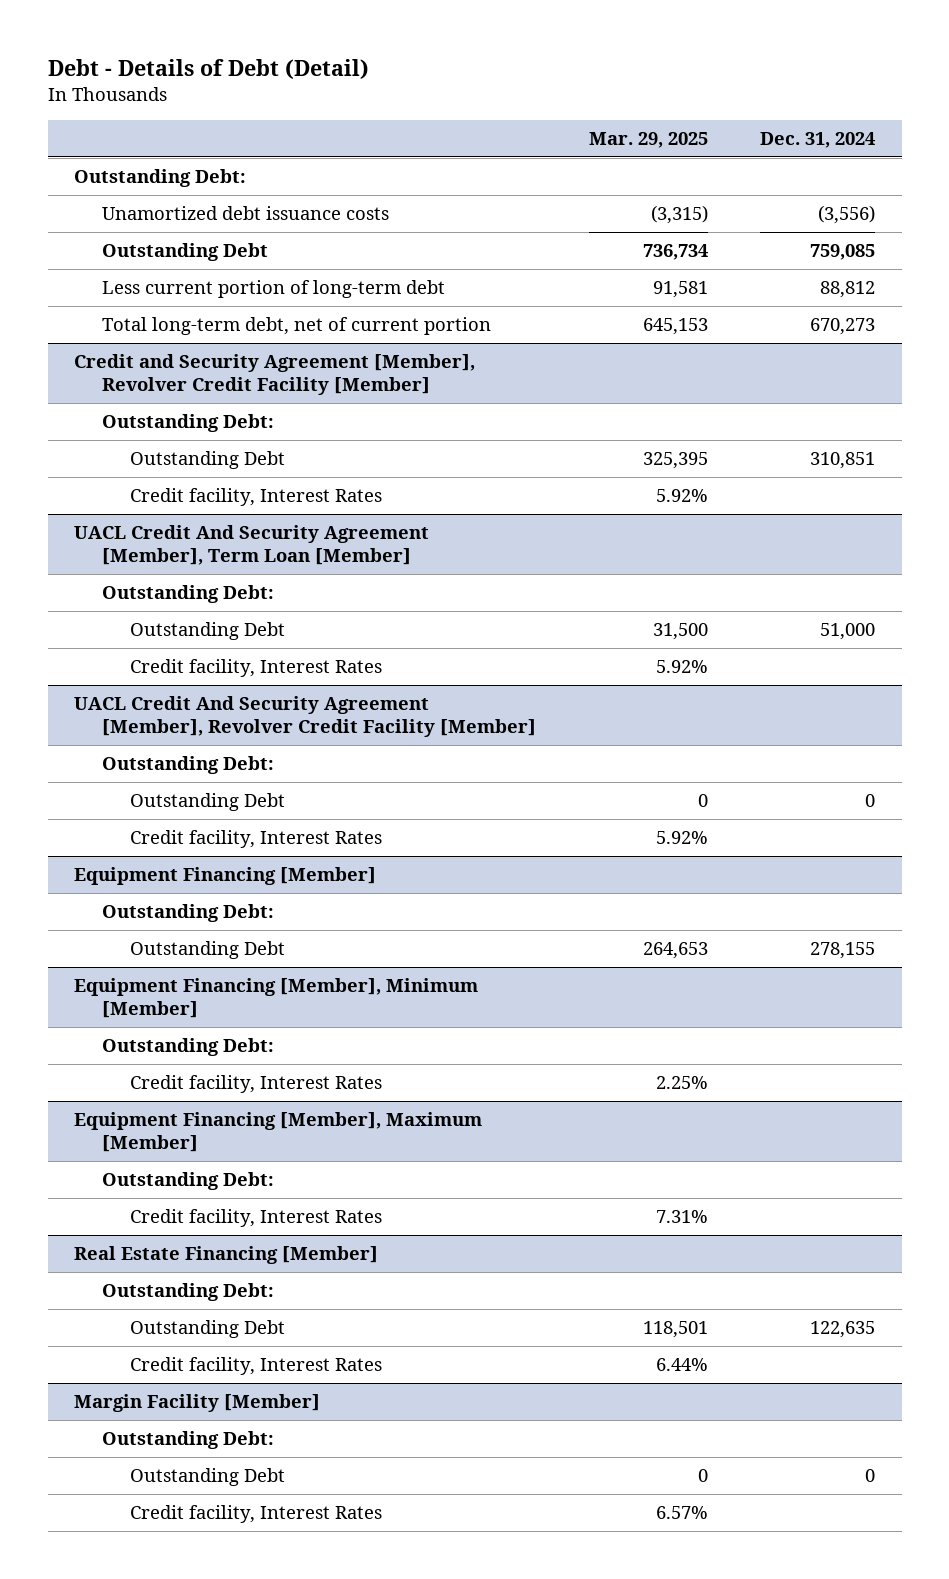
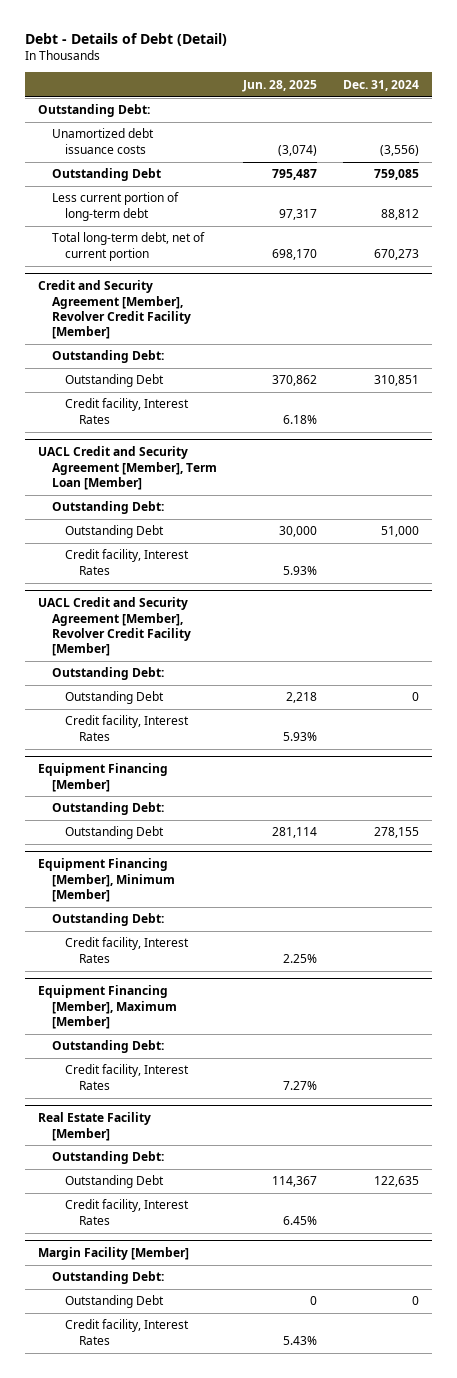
[588,132,708,149] Mar. 29, 2025 -> none
none -> [241,79,317,92] Jun. 28, 2025
[73,525,429,565] UACL Credit And Security Agreement [Member], Term Loan [Member] -> [38,446,217,491] UACL Credit and Security Agreement [Member], Term Loan [Member]
[73,696,536,737] UACL Credit And Security Agreement [Member], Revolver Credit Facility [Member] -> [38,597,191,657] UACL Credit and Security Agreement [Member], Revolver Credit Facility [Member]
[73,1246,378,1265] Real Estate Financing [Member] -> [38,1112,152,1141] Real Estate Facility [Member]

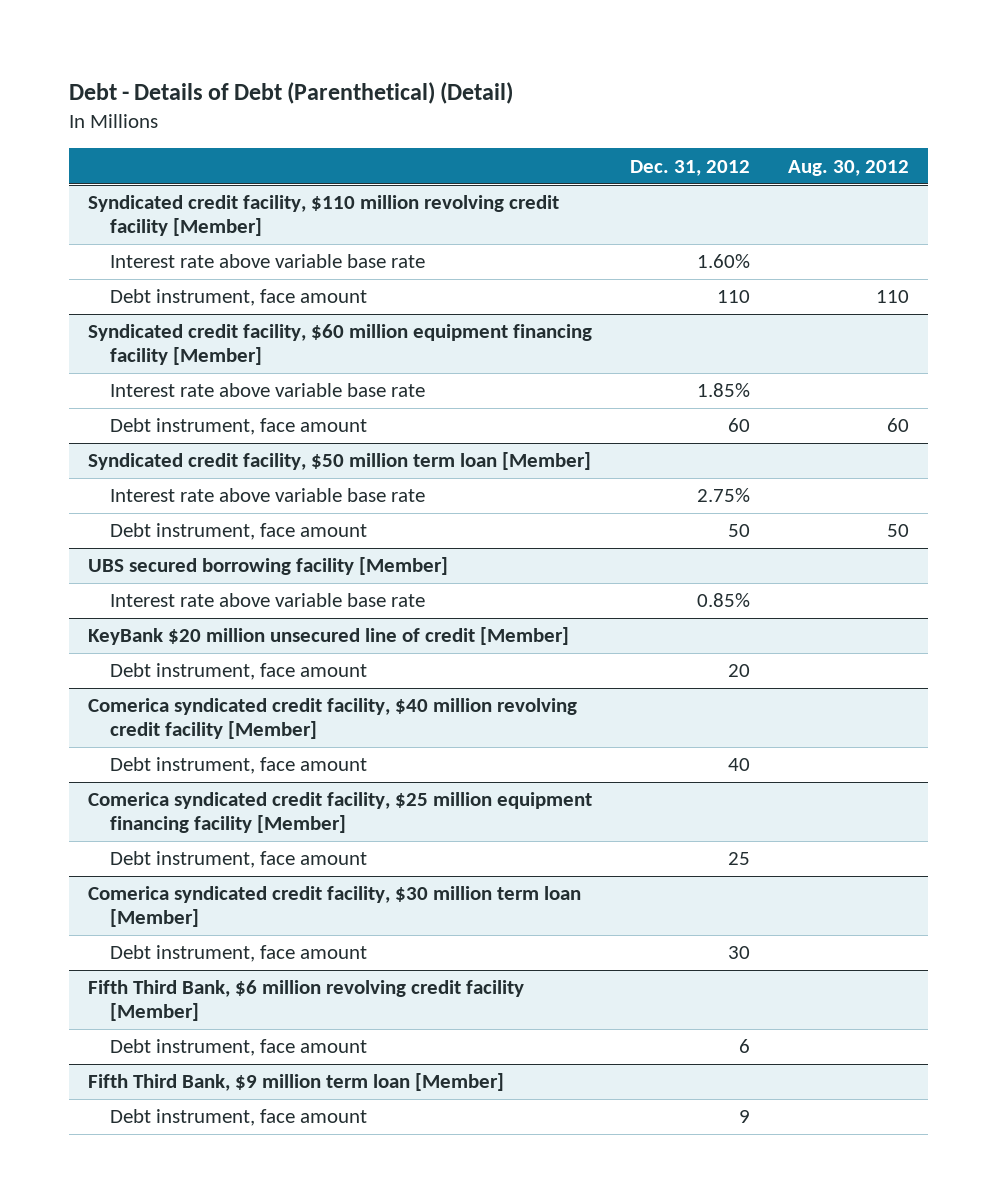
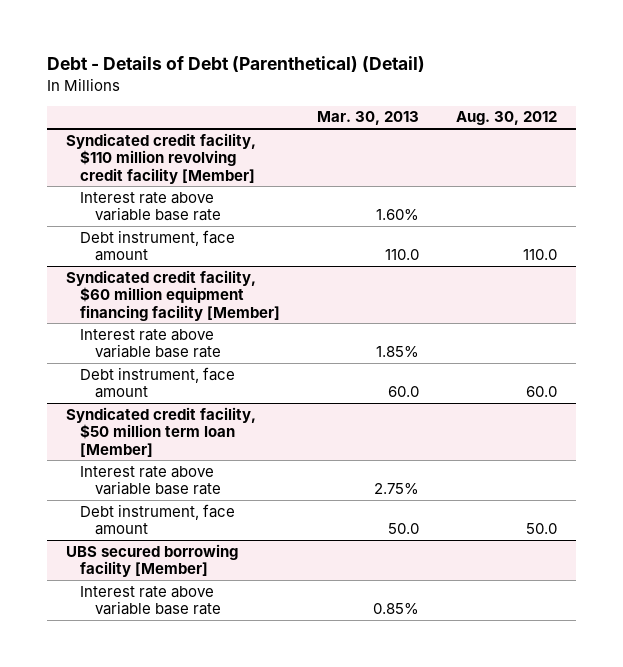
[630,159,751,176] Dec. 31, 2012 -> none
none -> [317,111,420,126] Mar. 30, 2013
[876,290,910,304] 110 -> [523,249,558,261] 110.0
[887,418,910,433] 60 -> [526,386,558,398] 60.0
[887,524,910,538] 50 -> [526,523,558,535] 50.0
[88,627,570,646] KeyBank $20 million unsecured line of credit [Member] -> none
[110,663,368,681] Debt instrument, face amount -> none
[88,698,578,739] Comerica syndicated credit facility, $40 million revolving credit facility [Member] -> none
[110,757,368,775] Debt instrument, face amount -> none
[88,792,593,833] Comerica syndicated credit facility, $25 million equipment financing facility [Member] -> none
[110,851,368,869] Debt instrument, face amount -> none
[88,886,582,927] Comerica syndicated credit facility, $30 million term loan [Member] -> none
[110,945,368,963] Debt instrument, face amount -> none
[88,980,525,1021] Fifth Third Bank, $6 million revolving credit facility [Member] -> none
[110,1039,368,1057] Debt instrument, face amount -> none
[88,1073,505,1092] Fifth Third Bank, $9 million term loan [Member] -> none
[110,1109,368,1127] Debt instrument, face amount -> none

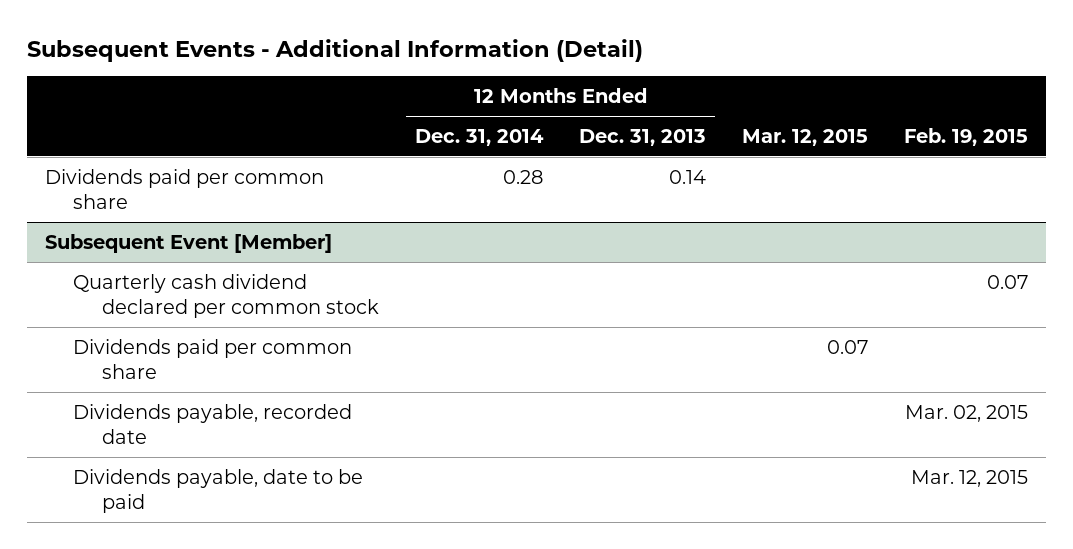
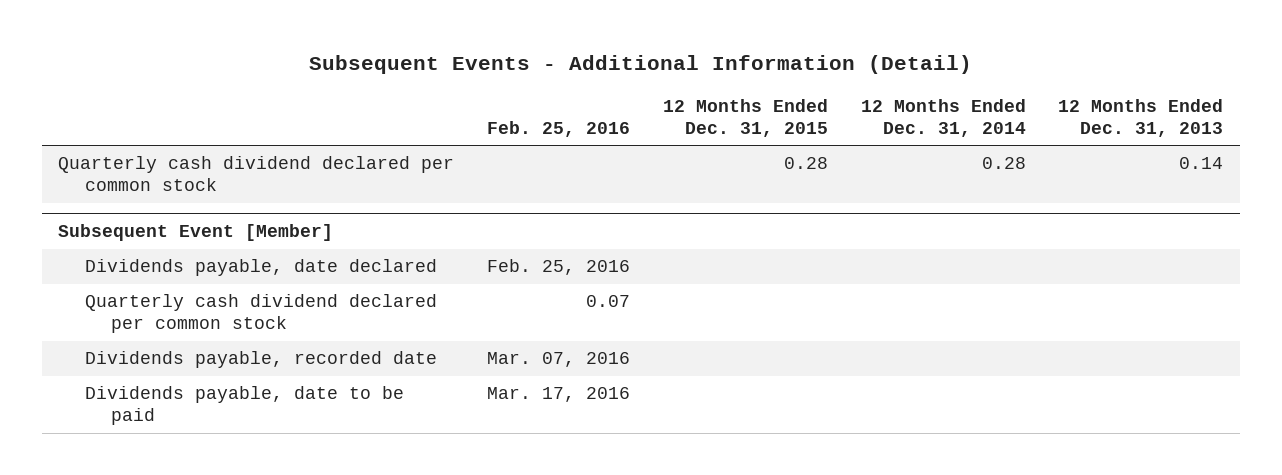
[742,128,869,146] Mar. 12, 2015 -> none
[904,127,1029,146] Feb. 19, 2015 -> none
none -> [487,120,631,137] Feb. 25, 2016
none -> [662,98,828,137] 12 Months Ended Dec. 31, 2015
[44,168,324,209] Dividends paid per common share -> [58,156,455,192] Quarterly cash dividend declared per common stock
none -> [84,259,437,277] Dividends payable, date declared
[73,338,353,379] Dividends paid per common share -> none

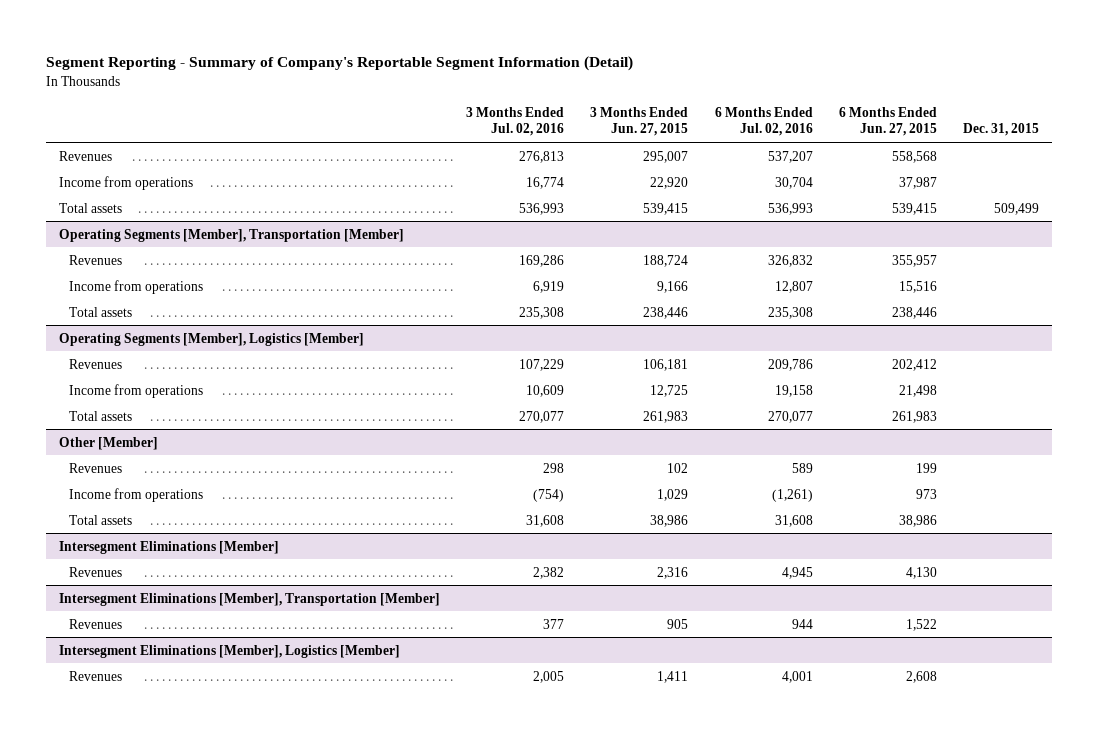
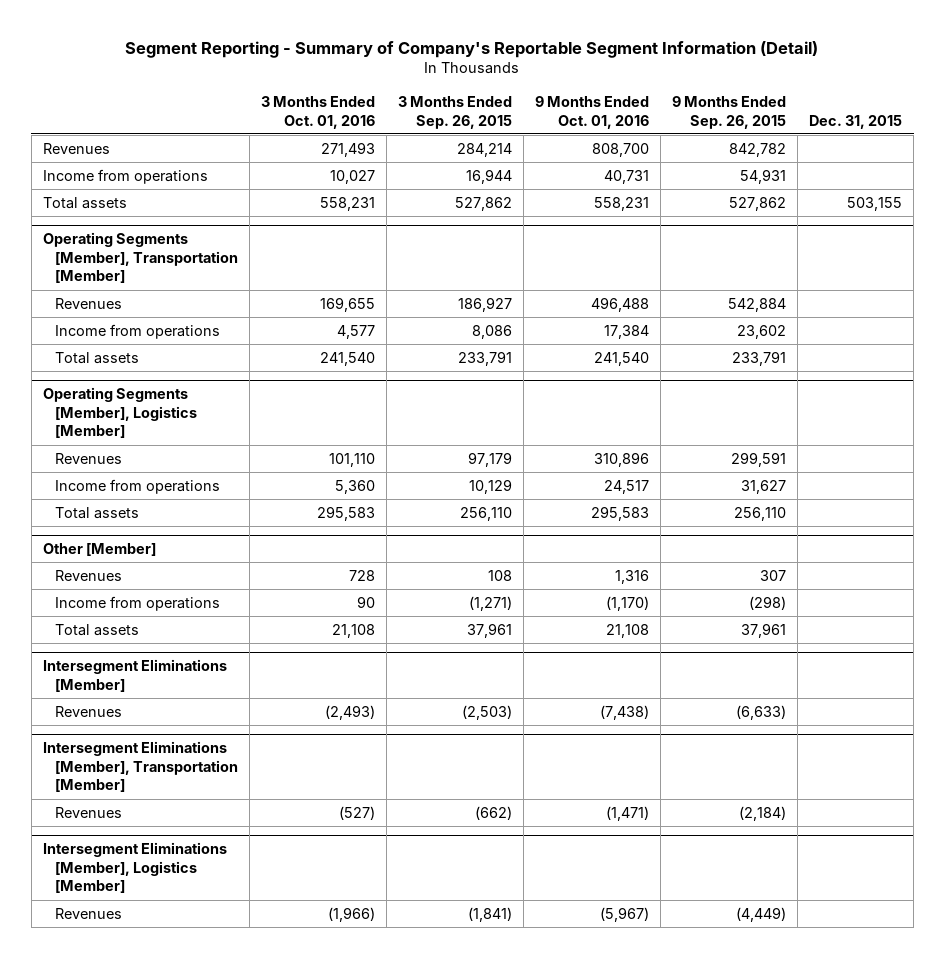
[466,106,565,137] 3 Months Ended Jul. 02, 2016 -> none
[590,106,689,137] 3 Months Ended Jun. 27, 2015 -> none
[714,106,813,137] 6 Months Ended Jul. 02, 2016 -> none
[838,106,937,137] 6 Months Ended Jun. 27, 2015 -> none
none -> [260,95,375,129] 3 Months Ended Oct. 01, 2016
none -> [397,95,512,129] 3 Months Ended Sep. 26, 2015
none -> [534,95,649,129] 9 Months Ended Oct. 01, 2016
none -> [671,95,786,129] 9 Months Ended Sep. 26, 2015
[993,202,1039,215] 509,499 -> [846,196,902,211] 503,155

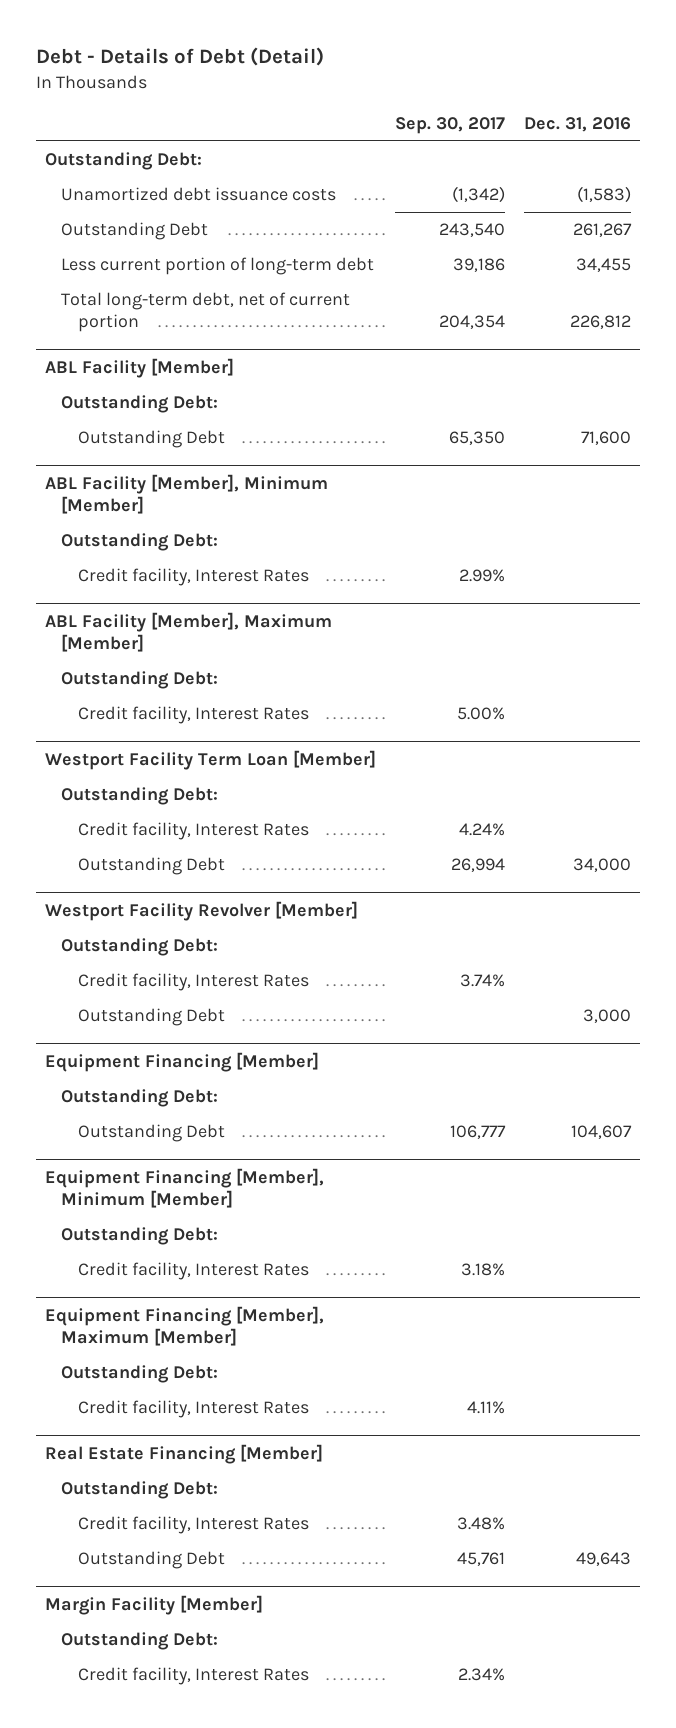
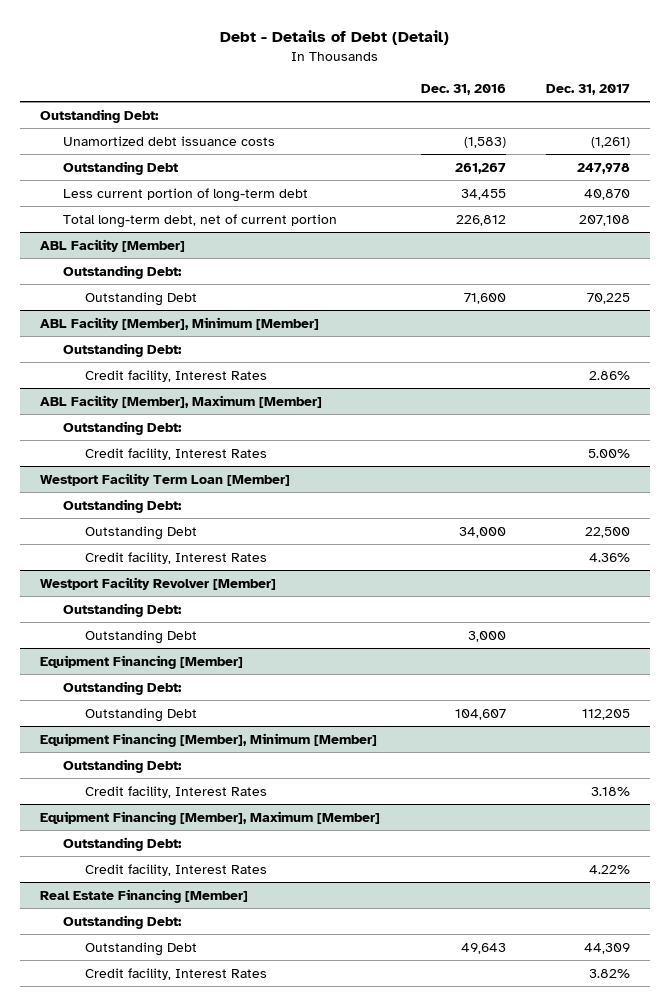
[394,116,505,134] Sep. 30, 2017 -> none
none -> [545,84,630,96] Dec. 31, 2017
[78,822,310,841] Credit facility, Interest Rates -> [85,551,268,564] Credit facility, Interest Rates
[78,973,310,992] Credit facility, Interest Rates -> none
[44,1595,263,1616] Margin Facility [Member] -> none
[61,1632,219,1651] Outstanding Debt: -> none
[78,1667,310,1686] Credit facility, Interest Rates -> none
[78,1516,310,1535] Credit facility, Interest Rates -> [85,967,268,980] Credit facility, Interest Rates

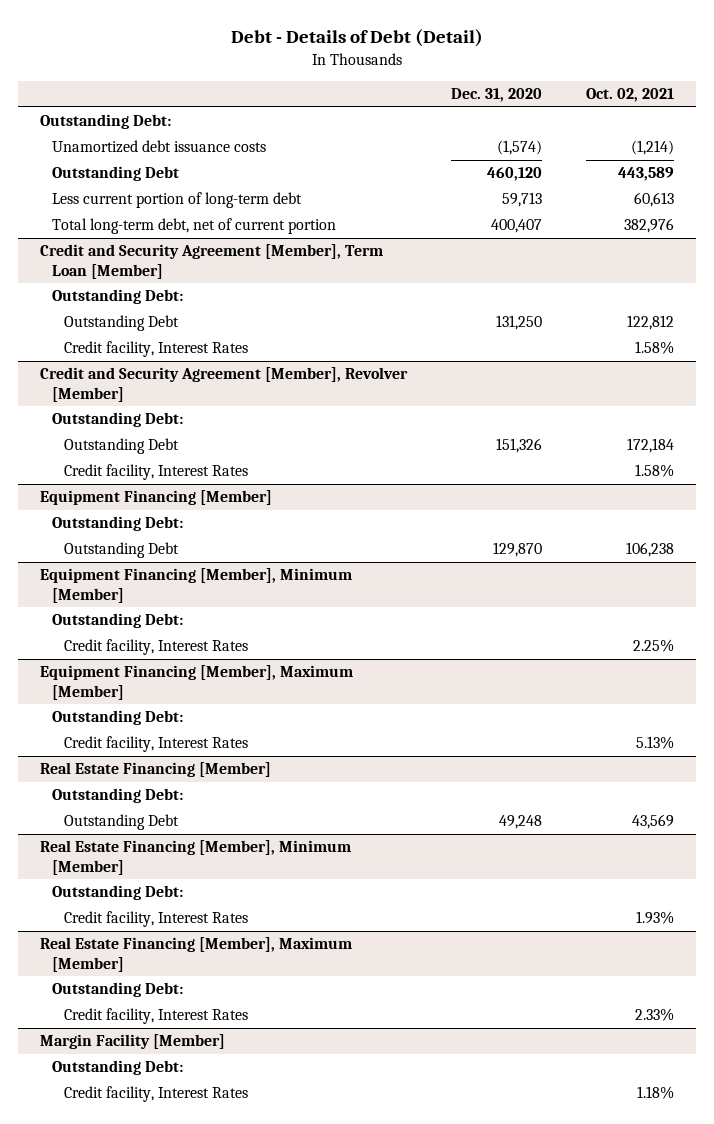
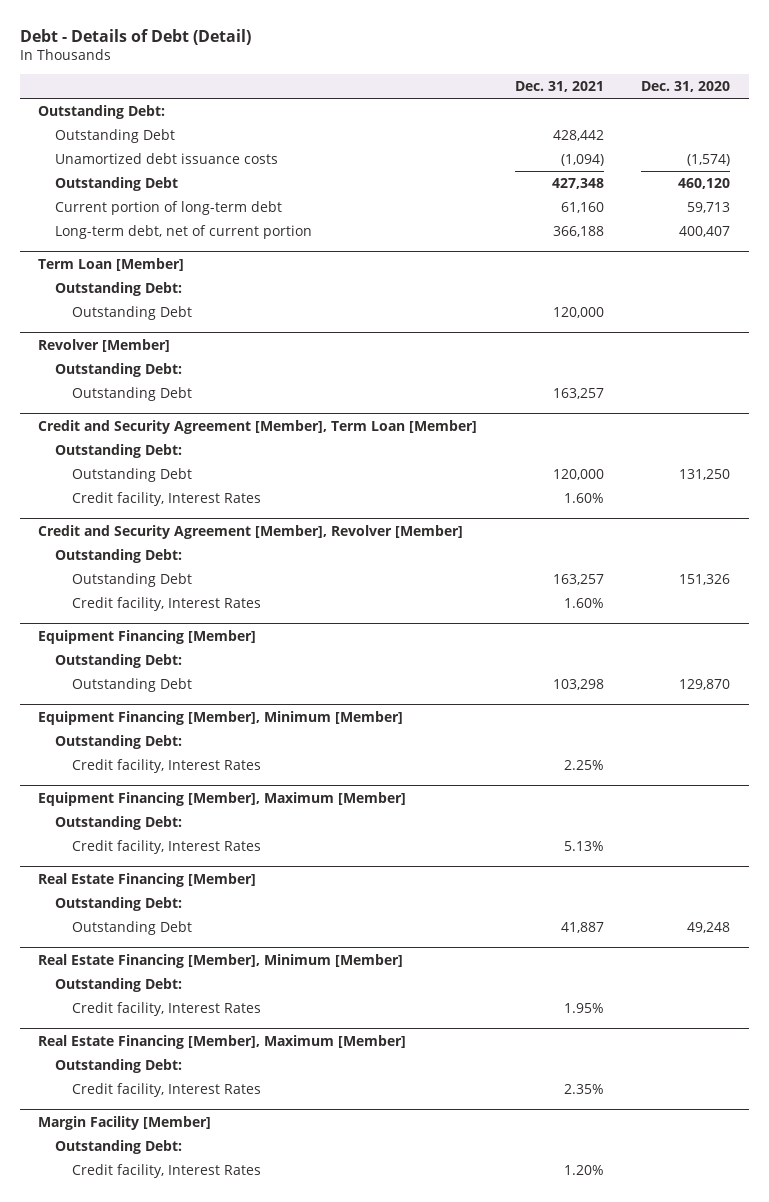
[586,88,675,103] Oct. 02, 2021 -> none
none -> [514,81,604,93] Dec. 31, 2021
none -> [55,128,176,143] Outstanding Debt
[52,192,303,209] Less current portion of long-term debt -> [55,200,283,215] Current portion of long-term debt
[52,218,337,235] Total long-term debt, net of current portion -> [55,224,313,239] Long-term debt, net of current portion
none -> [38,257,185,271] Term Loan [Member]
none -> [55,281,183,296] Outstanding Debt:
none -> [72,305,193,320] Outstanding Debt
none -> [38,338,171,352] Revolver [Member]
none -> [55,362,183,377] Outstanding Debt:
none -> [72,386,193,401] Outstanding Debt

